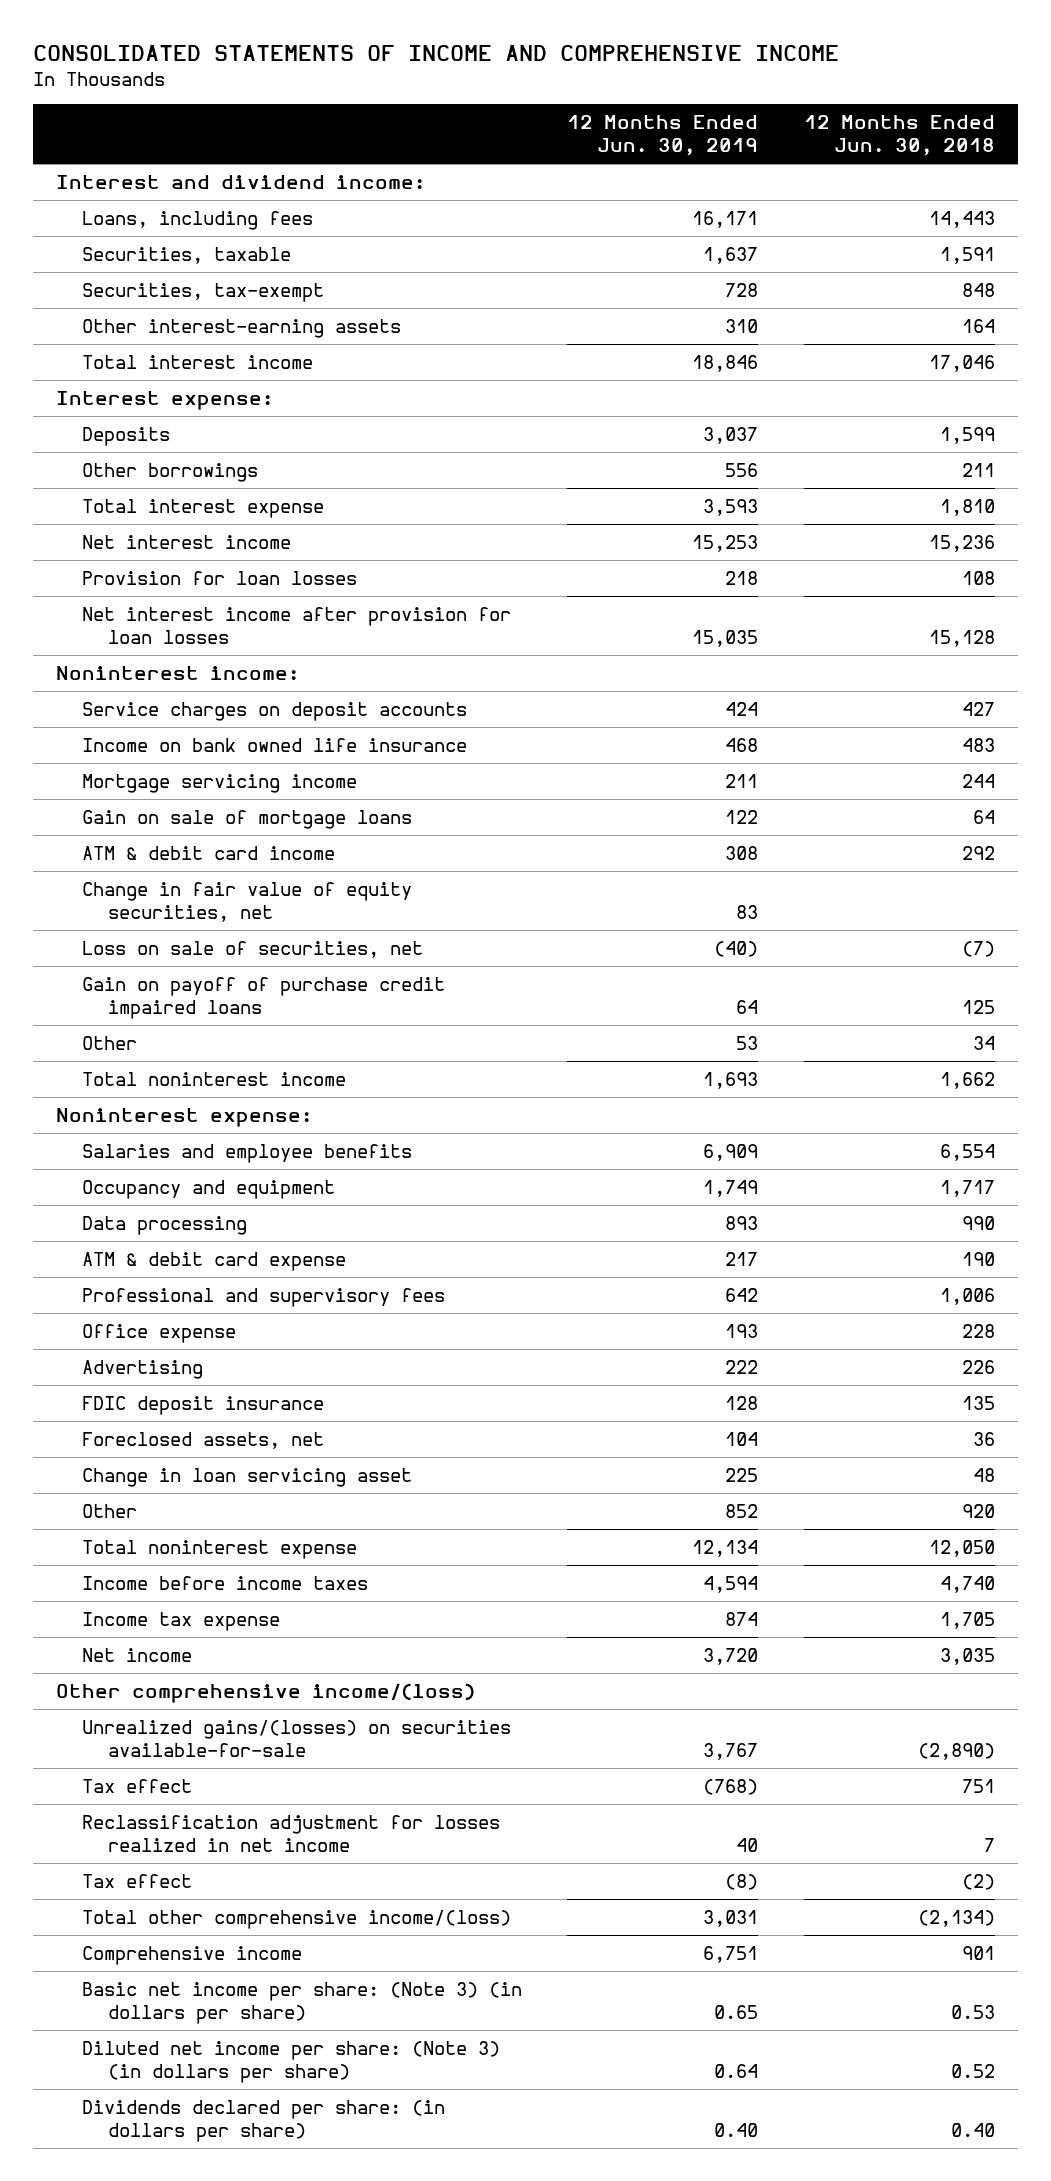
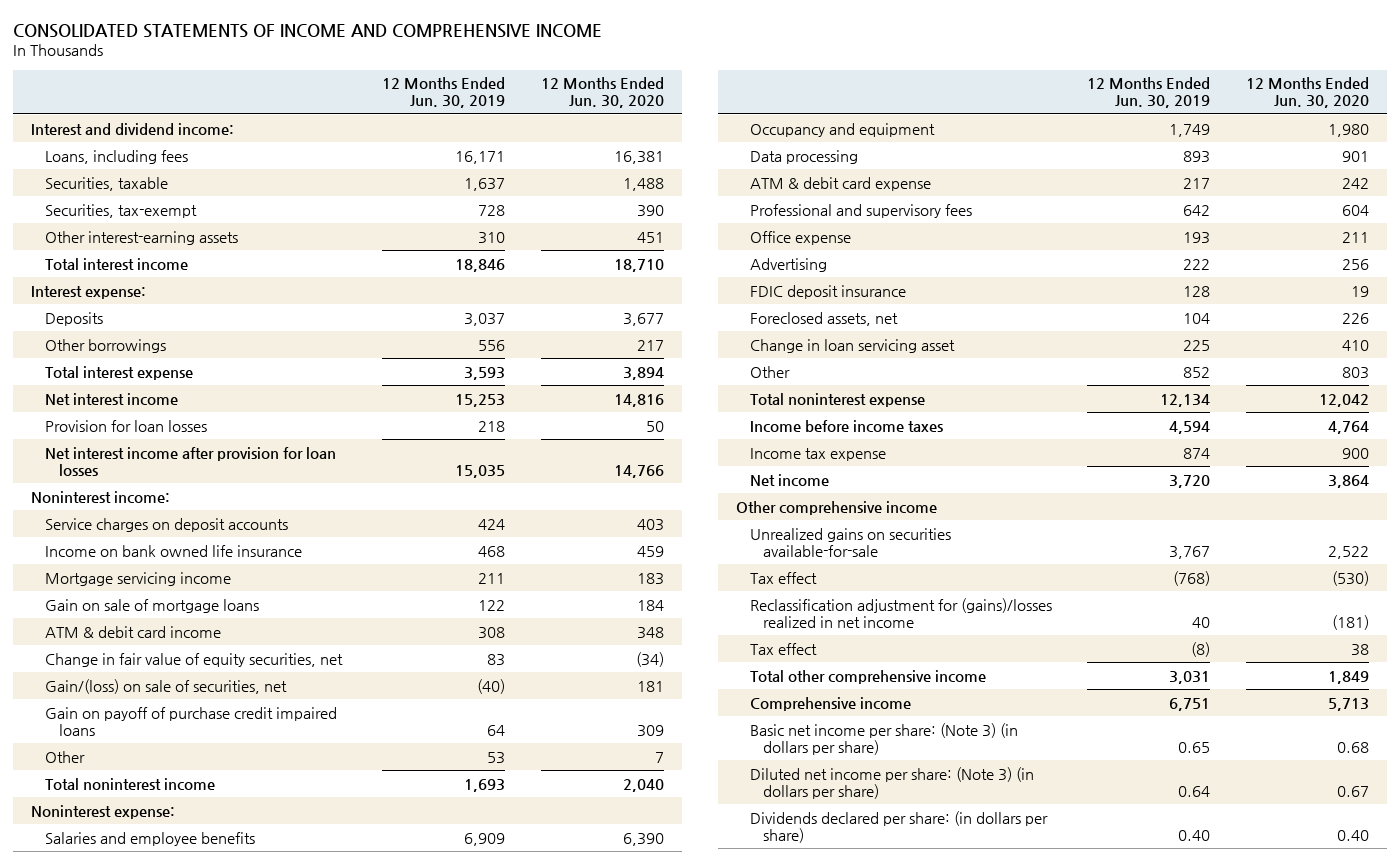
[803,115,995,157] 12 Months Ended Jun. 30, 2018 -> none
none -> [541,77,665,109] 12 Months Ended Jun. 30, 2020
[81,940,423,958] Loss on sale of securities, net -> [44,678,287,694] Gain/(loss) on sale of securities, net
[55,1682,475,1703] Other comprehensive income/(loss) -> [735,500,937,515] Other comprehensive income
[81,1719,511,1757] Unrealized gains/(losses) on securities available-for-sale -> [749,527,951,557] Unrealized gains on securities available-for-sale
[81,1814,500,1852] Reclassification adjustment for losses realized in net income -> [749,597,1052,628] Reclassification adjustment for (gains)/losses realized in net income
[81,1909,511,1929] Total other comprehensive income/(loss) -> [749,669,986,684] Total other comprehensive income

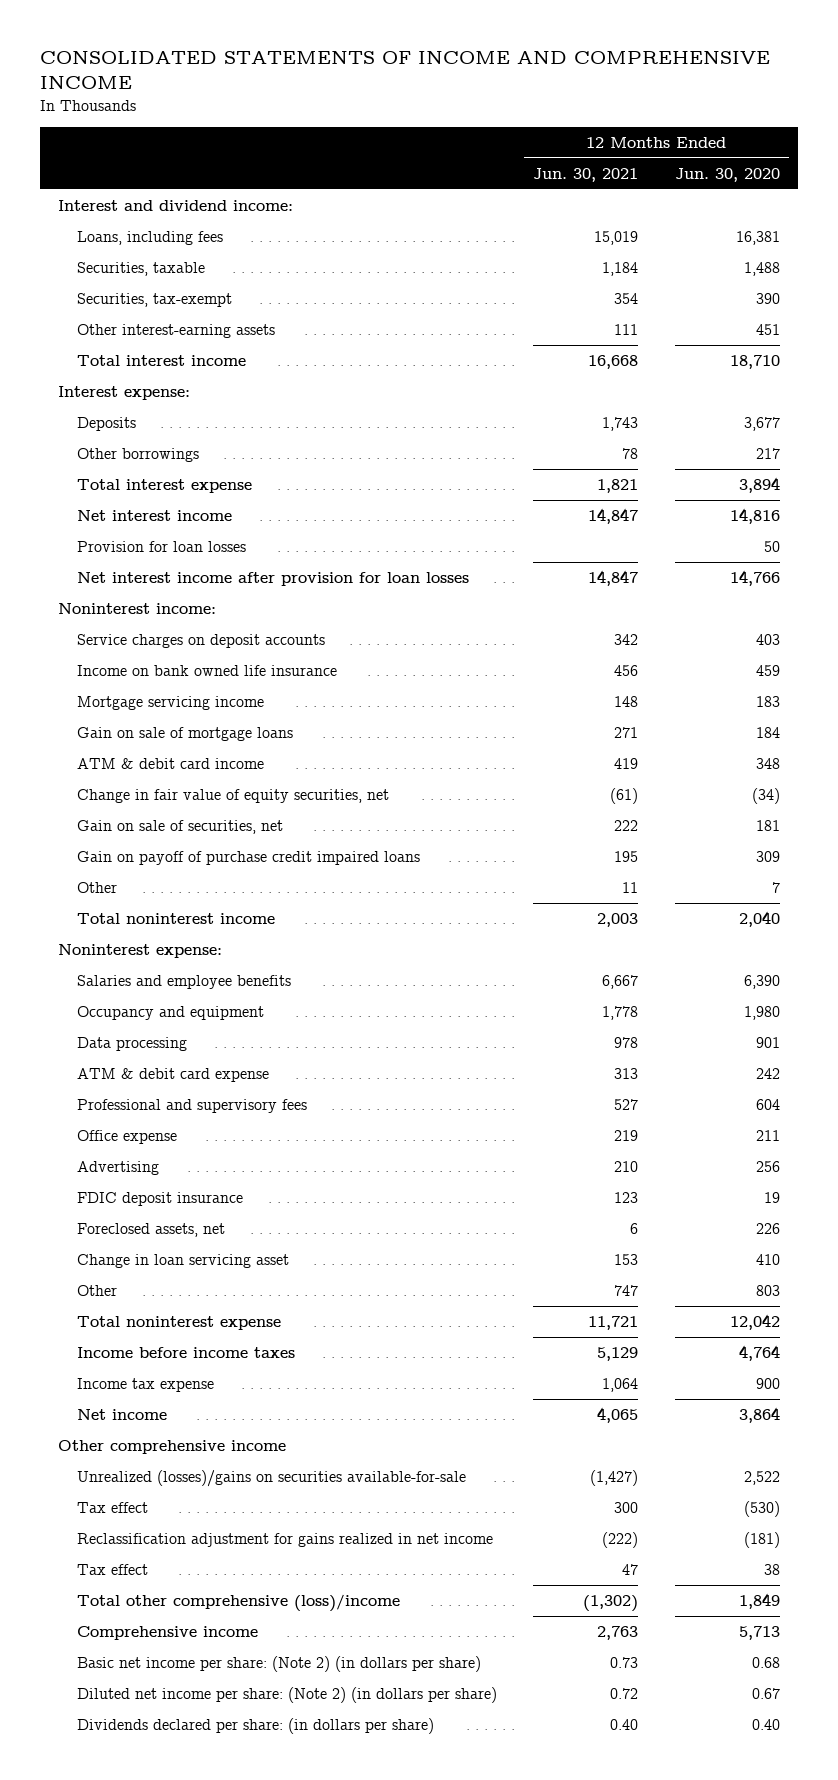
[382,77,506,109] 12 Months Ended Jun. 30, 2019 -> none
none -> [533,167,639,182] Jun. 30, 2021
[44,678,287,694] Gain/(loss) on sale of securities, net -> [76,820,283,835] Gain on sale of securities, net
[749,527,951,557] Unrealized gains on securities available-for-sale -> [76,1470,466,1488] Unrealized (losses)/gains on securities available-for-sale
[749,597,1052,628] Reclassification adjustment for (gains)/losses realized in net income -> [76,1533,493,1548] Reclassification adjustment for gains realized in net income
[749,669,986,684] Total other comprehensive income -> [76,1594,400,1613] Total other comprehensive (loss)/income
[749,722,1018,755] Basic net income per share: (Note 3) (in dollars per share) -> [76,1656,481,1673] Basic net income per share: (Note 2) (in dollars per share)
[749,766,1034,799] Diluted net income per share: (Note 3) (in dollars per share) -> [76,1687,497,1704] Diluted net income per share: (Note 2) (in dollars per share)

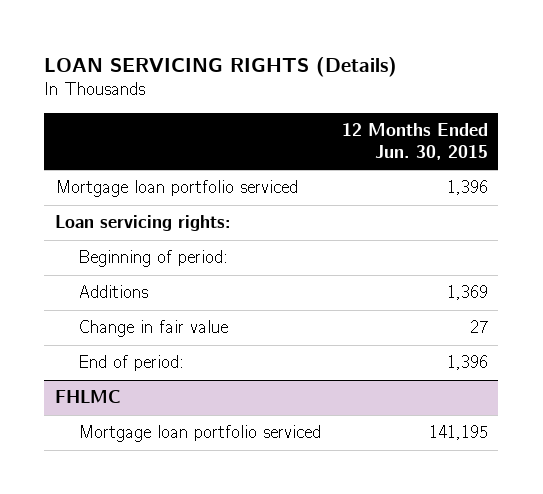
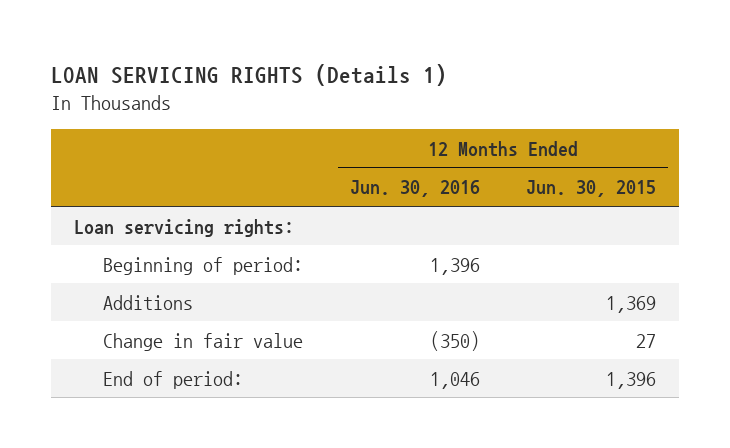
[44,56,398,77] LOAN SERVICING RIGHTS (Details) -> [51,64,448,87] LOAN SERVICING RIGHTS (Details 1)
none -> [349,180,480,198] Jun. 30, 2016
[54,180,298,198] Mortgage loan portfolio serviced -> none
[54,390,121,404] FHLMC -> none
[78,425,322,443] Mortgage loan portfolio serviced -> none

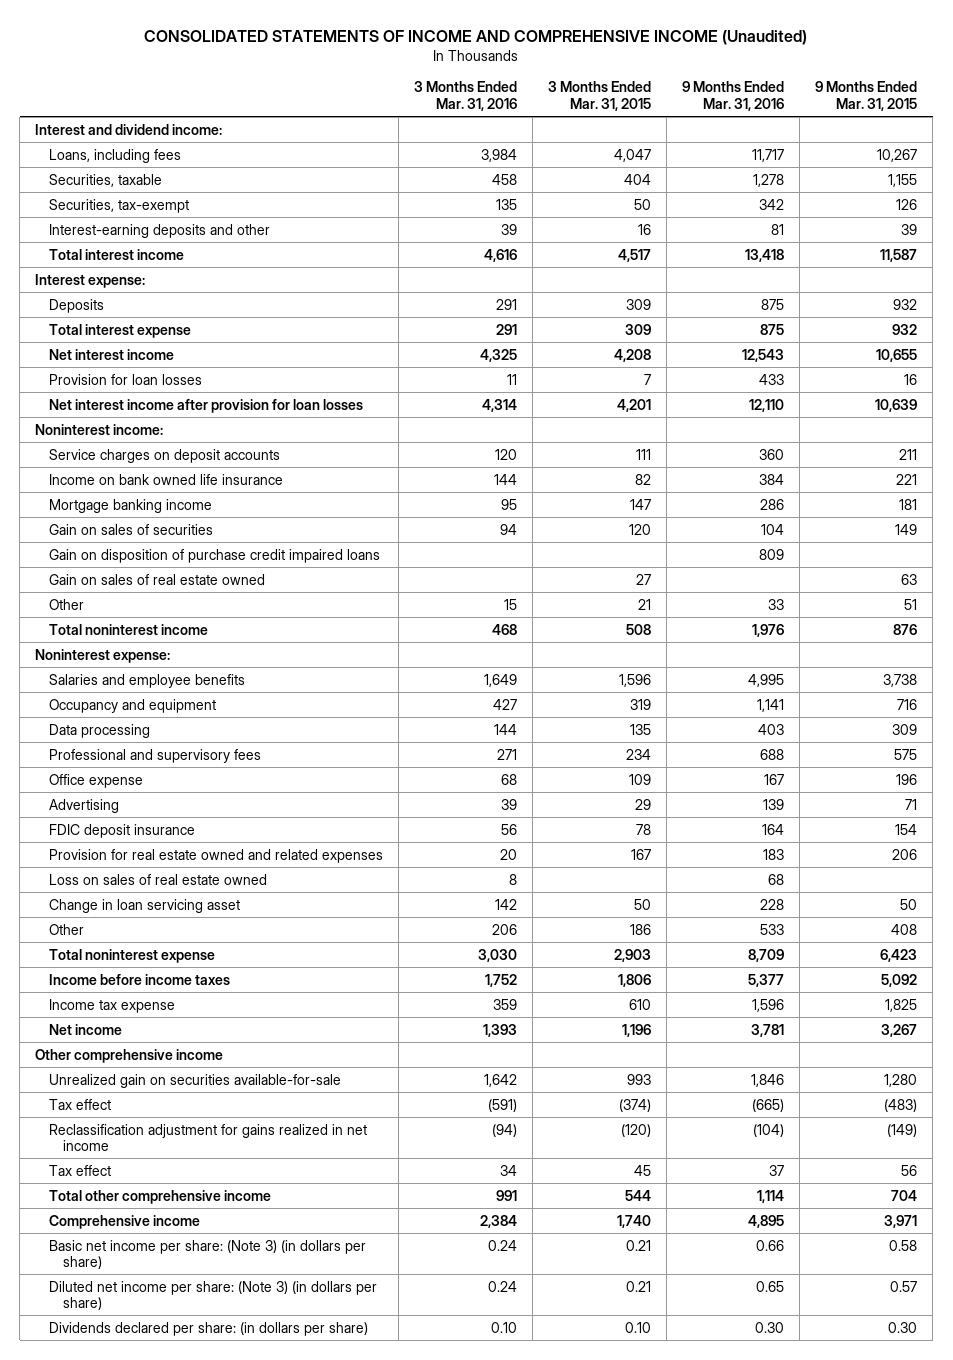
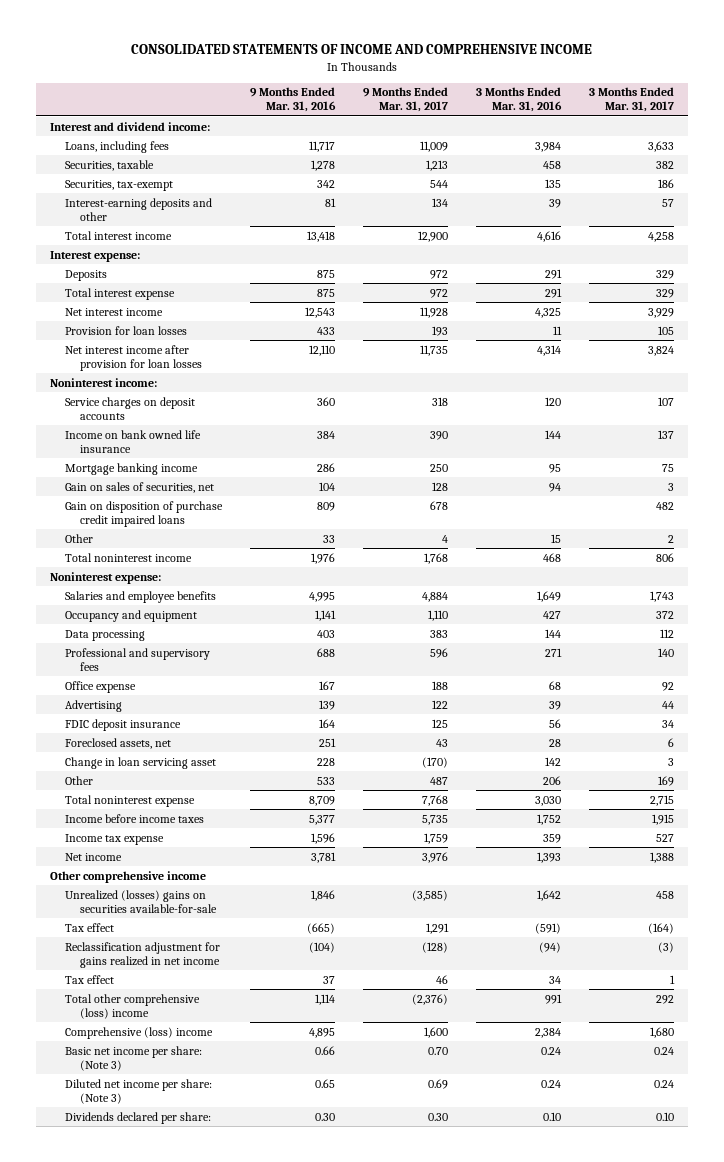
[144,29,808,45] CONSOLIDATED STATEMENTS OF INCOME AND COMPREHENSIVE INCOME (Unaudited) -> [131,44,593,55] CONSOLIDATED STATEMENTS OF INCOME AND COMPREHENSIVE INCOME
[548,81,652,111] 3 Months Ended Mar. 31, 2015 -> none
[815,81,918,111] 9 Months Ended Mar. 31, 2015 -> none
none -> [362,87,448,113] 9 Months Ended Mar. 31, 2017
none -> [589,87,675,113] 3 Months Ended Mar. 31, 2017
[49,523,214,535] Gain on sales of securities -> [64,481,214,493] Gain on sales of securities, net
[49,573,266,585] Gain on sales of real estate owned -> none
[49,848,384,863] Provision for real estate owned and related expenses -> none
[49,873,268,885] Loss on sales of real estate owned -> none
none -> [64,737,171,749] Foreclosed assets, net
[49,1073,342,1088] Unrealized gain on securities available-for-sale -> [64,889,217,913] Unrealized (losses) gains on securities available-for-sale
[49,1189,272,1204] Total other comprehensive income -> [64,993,200,1019] Total other comprehensive (loss) income
[49,1214,201,1229] Comprehensive income -> [64,1026,213,1039] Comprehensive (loss) income
[49,1239,367,1269] Basic net income per share: (Note 3) (in dollars per share) -> [64,1045,202,1071] Basic net income per share: (Note 3)
[49,1280,378,1310] Diluted net income per share: (Note 3) (in dollars per share) -> [64,1078,212,1104] Diluted net income per share: (Note 3)
[49,1321,369,1336] Dividends declared per share: (in dollars per share) -> [64,1111,211,1124] Dividends declared per share:

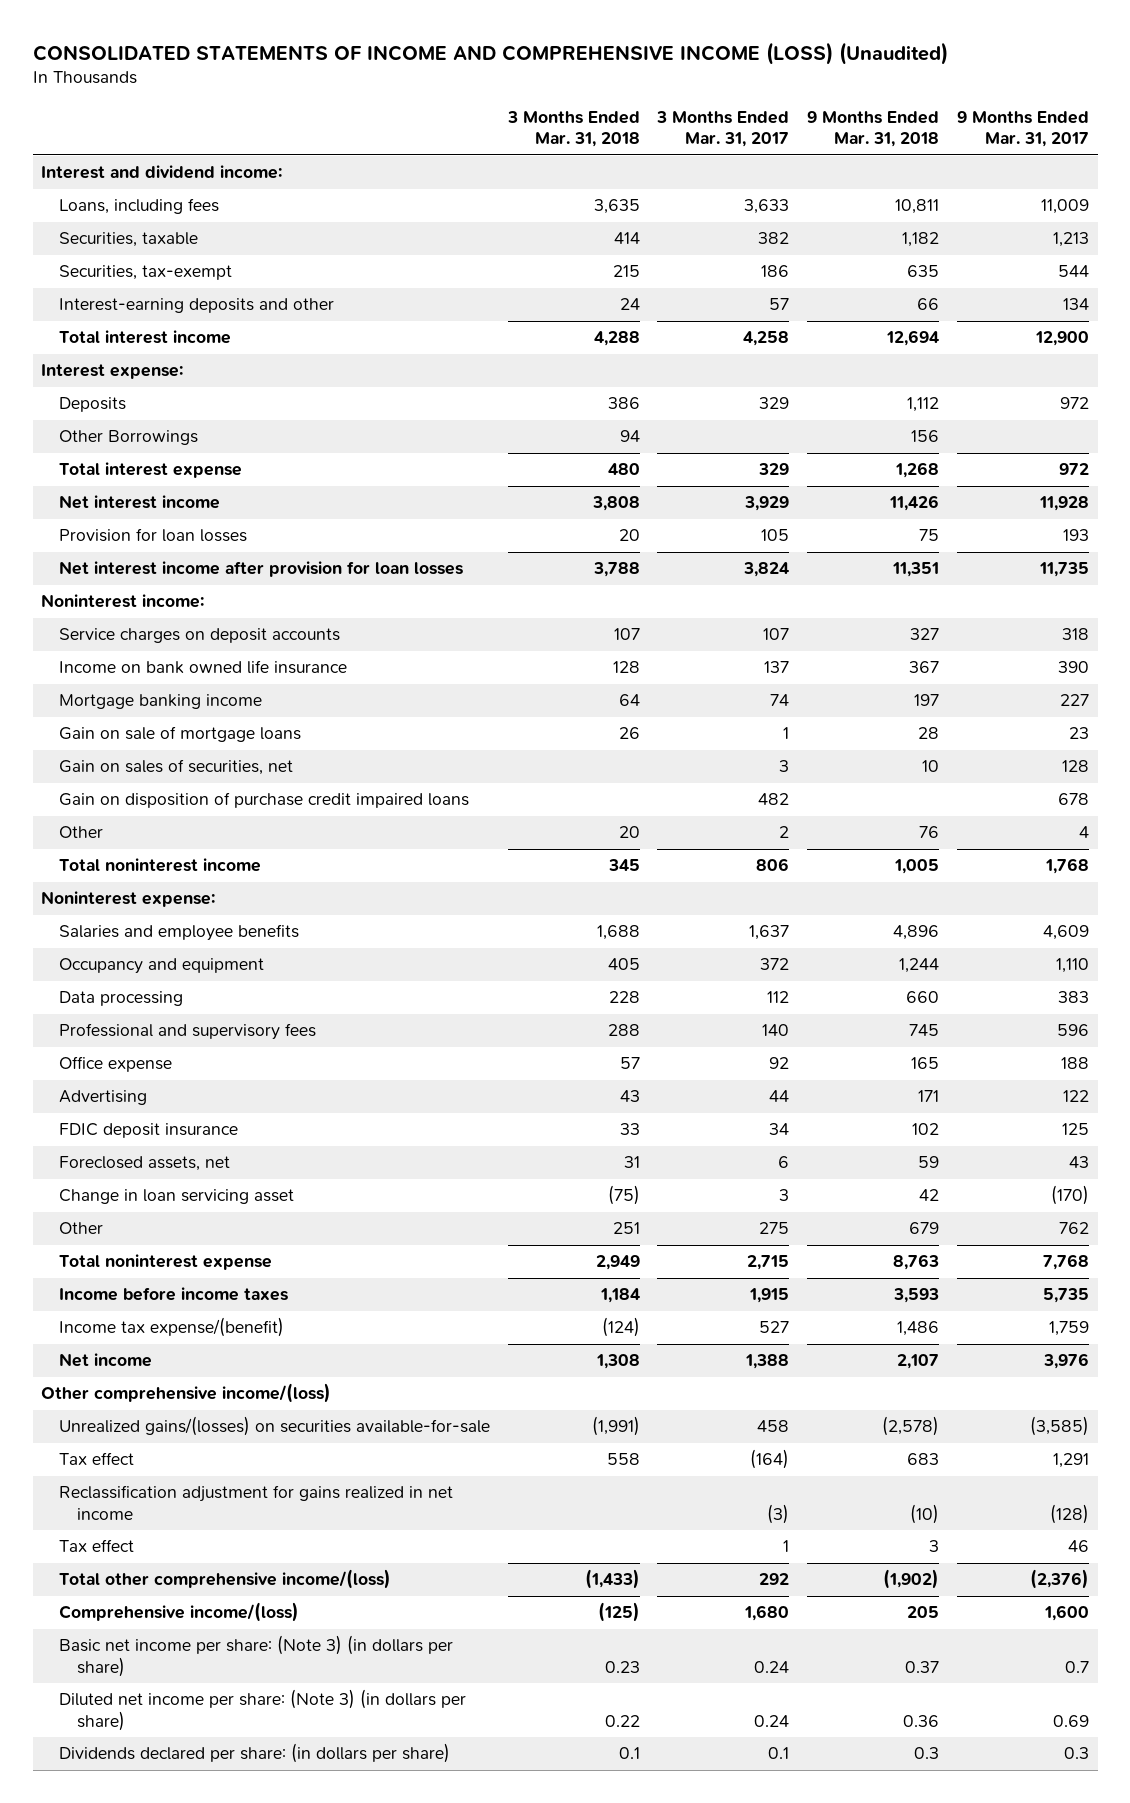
[131,44,593,55] CONSOLIDATED STATEMENTS OF INCOME AND COMPREHENSIVE INCOME -> [32,41,948,65] CONSOLIDATED STATEMENTS OF INCOME AND COMPREHENSIVE INCOME (LOSS) (Unaudited)
[249,87,336,113] 9 Months Ended Mar. 31, 2016 -> none
[476,87,563,113] 3 Months Ended Mar. 31, 2016 -> none
none -> [506,110,640,148] 3 Months Ended Mar. 31, 2018
none -> [807,110,940,148] 9 Months Ended Mar. 31, 2018
none -> [59,430,199,446] Other Borrowings
[429,463,448,472] 250 -> [1059,694,1089,707] 227
[662,463,675,472] 75 -> [770,694,790,707] 74
none -> [59,726,302,743] Gain on sale of mortgage loans
[421,591,448,602] 4,884 -> [1042,925,1089,941] 4,609
[650,590,675,602] 1,743 -> [749,925,790,941] 1,637
[429,776,448,785] 487 -> [1058,1222,1089,1235] 762
[658,775,675,786] 169 -> [759,1222,790,1235] 275
[64,833,164,845] Income tax expense -> [59,1317,285,1338] Income tax expense/(benefit)
[49,870,206,883] Other comprehensive income -> [41,1383,332,1404] Other comprehensive income/(loss)
[64,889,217,913] Unrealized (losses) gains on securities available-for-sale -> [59,1416,491,1437] Unrealized gains/(losses) on securities available-for-sale
[64,993,200,1019] Total other comprehensive (loss) income -> [59,1569,392,1590] Total other comprehensive income/(loss)
[64,1026,213,1039] Comprehensive (loss) income -> [59,1602,300,1623] Comprehensive income/(loss)
[64,1045,202,1071] Basic net income per share: (Note 3) -> [59,1635,454,1677] Basic net income per share: (Note 3) (in dollars per share)
[427,1046,448,1055] 0.70 -> [1064,1660,1089,1673] 0.7
[64,1078,212,1104] Diluted net income per share: (Note 3) -> [59,1689,467,1731] Diluted net income per share: (Note 3) (in dollars per share)
[64,1111,211,1124] Dividends declared per share: -> [59,1743,451,1764] Dividends declared per share: (in dollars per share)
[427,1112,448,1121] 0.30 -> [1063,1747,1089,1760] 0.3
[656,1111,675,1121] 0.10 -> [768,1747,790,1760] 0.1

